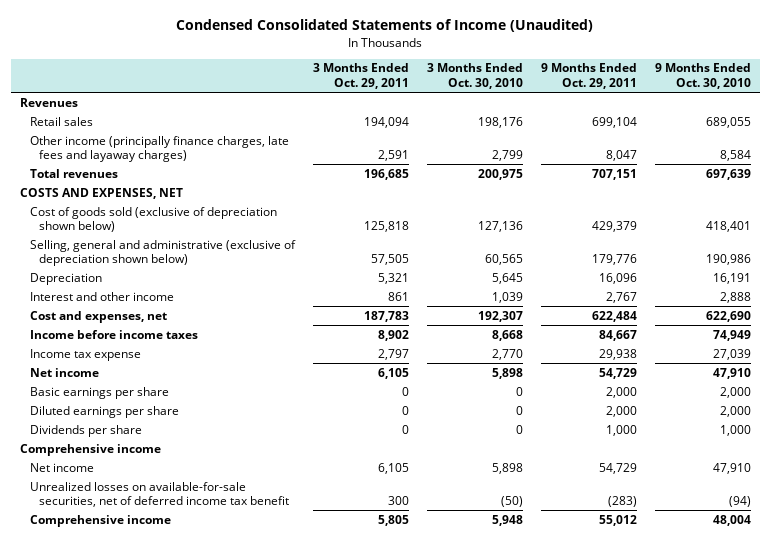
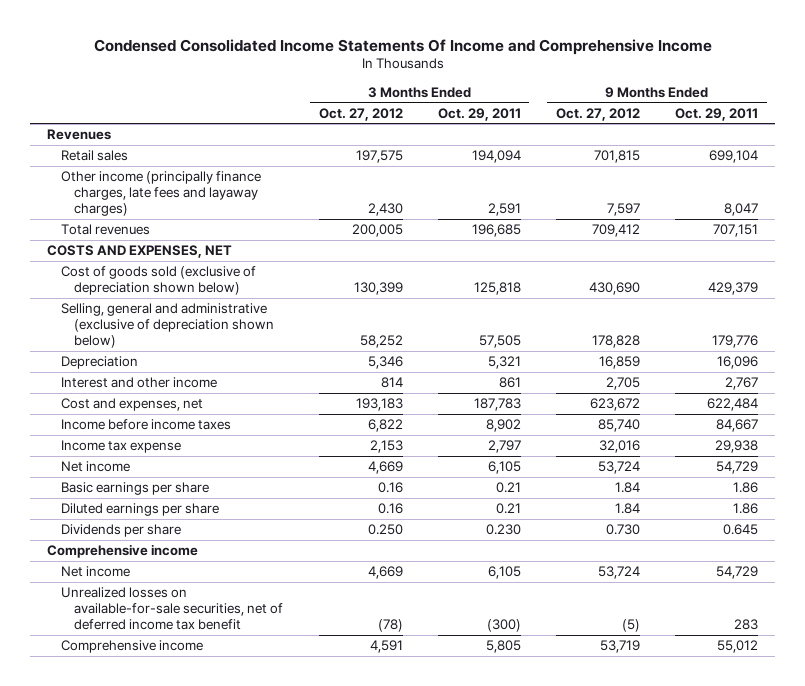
[176,19,594,33] Condensed Consolidated Statements of Income (Unaudited) -> [93,38,712,55] Condensed Consolidated Income Statements Of Income and Comprehensive Income
[426,63,523,89] 3 Months Ended Oct. 30, 2010 -> none
[654,63,751,89] 9 Months Ended Oct. 30, 2010 -> none
none -> [318,107,403,121] Oct. 27, 2012
none -> [555,107,640,121] Oct. 27, 2012
[401,386,409,396] 0 -> [495,482,521,494] 0.21
[605,386,637,398] 2,000 -> [732,482,758,494] 1.86
[401,405,409,415] 0 -> [495,503,521,515] 0.21
[605,405,637,417] 2,000 -> [732,503,758,515] 1.86
[401,424,409,434] 0 -> [485,524,521,536] 0.230
[605,424,637,436] 1,000 -> [722,524,758,536] 0.645
[387,496,409,506] 300 -> [486,619,521,633] (300)
[607,496,637,508] (283) -> [733,619,758,631] 283

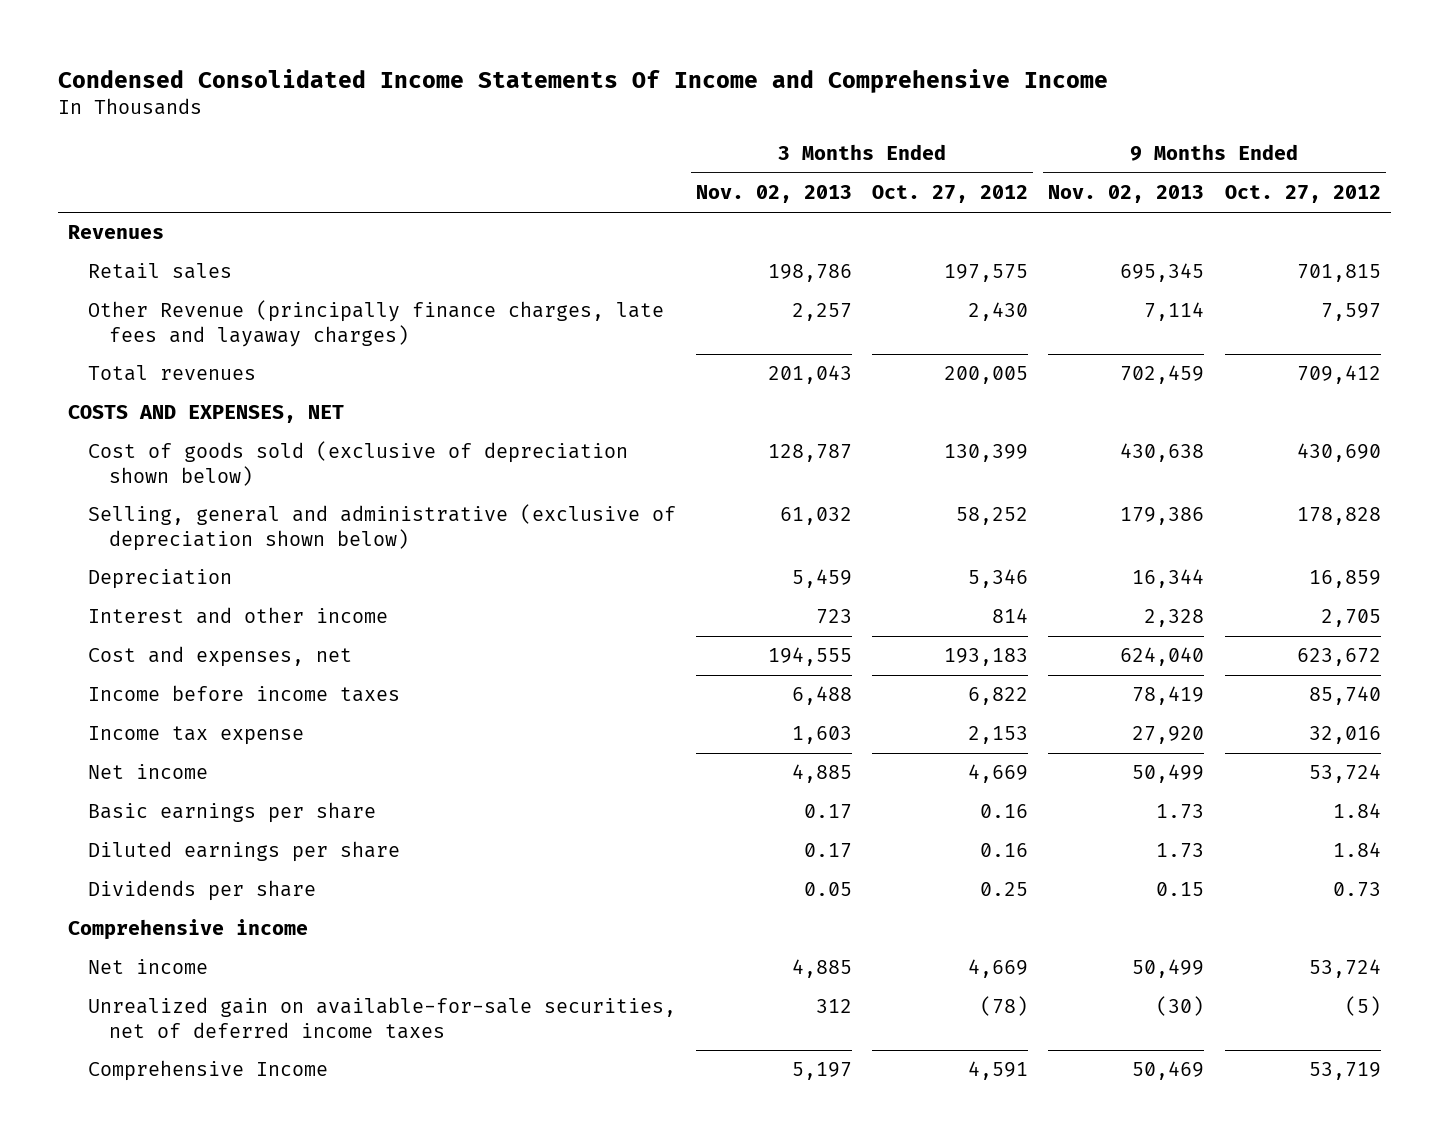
[437,107,521,121] Oct. 29, 2011 -> none
[674,107,758,121] Oct. 29, 2011 -> none
none -> [696,185,853,204] Nov. 02, 2013
none -> [1048,185,1205,204] Nov. 02, 2013
[60,171,261,217] Other income (principally finance charges, late fees and layaway charges) -> [88,300,665,347] Other Revenue (principally finance charges, late fees and layaway charges)
[367,524,403,536] 0.250 -> [980,882,1029,897] 0.25
[605,524,640,536] 0.730 -> [1332,882,1381,898] 0.73
[60,587,284,631] Unrealized losses on available-for-sale securities, net of deferred income tax benefit -> [88,997,677,1039] Unrealized gain on available-for-sale securities, net of deferred income taxes
[60,640,203,654] Comprehensive income -> [88,1060,329,1082] Comprehensive Income

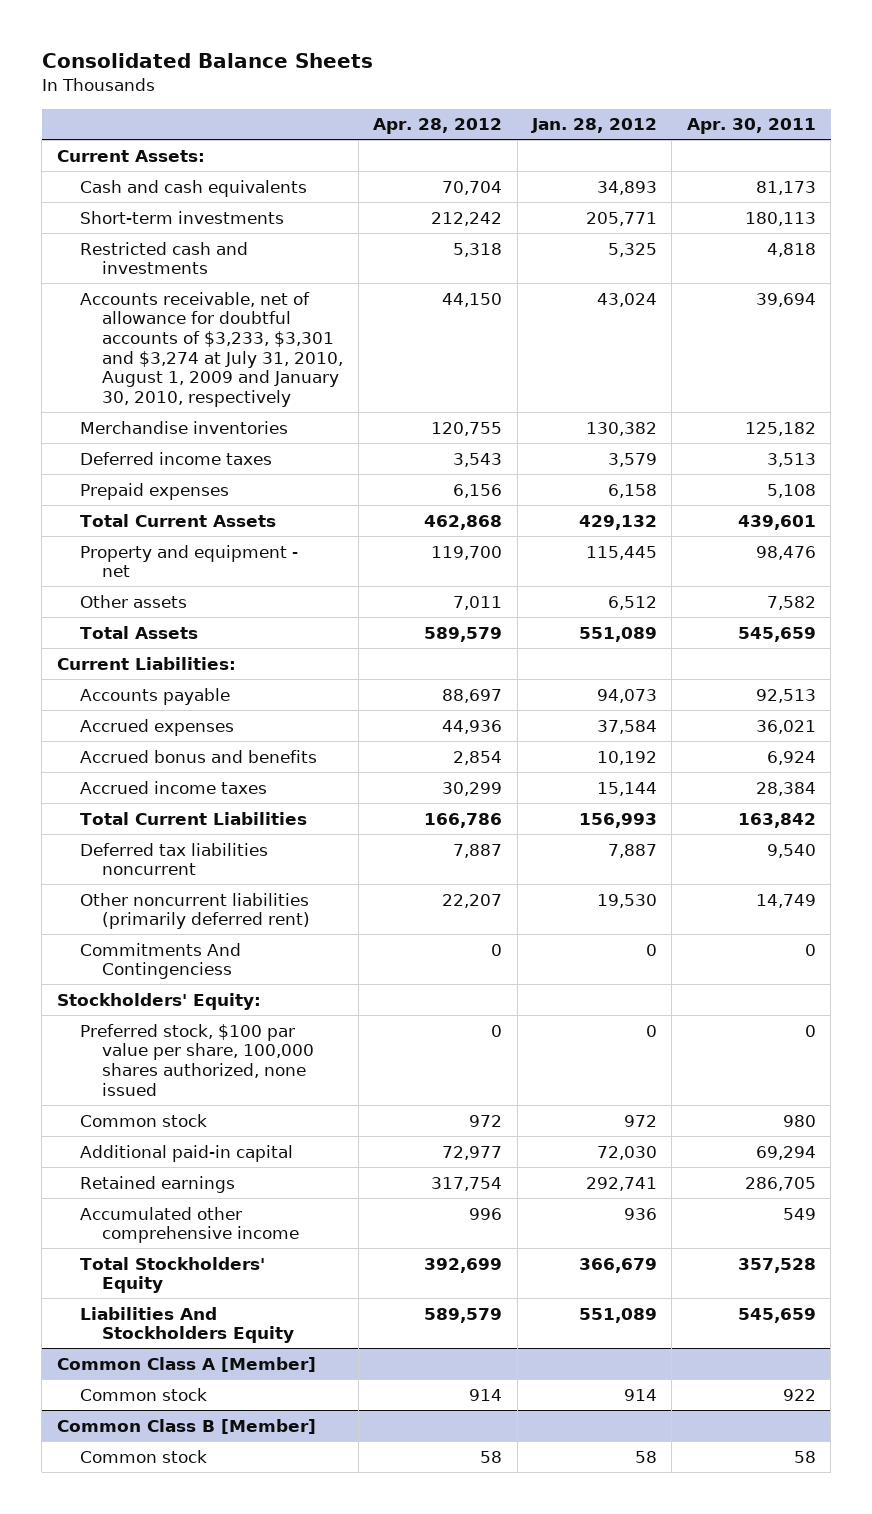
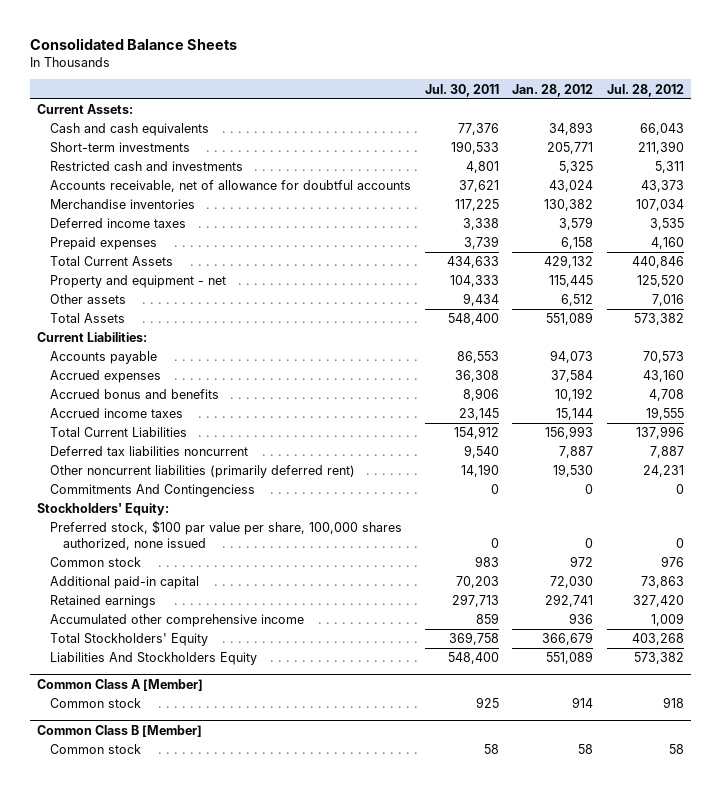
[373,118,503,135] Apr. 28, 2012 -> none
[686,118,816,135] Apr. 30, 2011 -> none
none -> [424,83,499,97] Jul. 30, 2011
none -> [606,83,684,97] Jul. 28, 2012
[79,291,344,408] Accounts receivable, net of allowance for doubtful accounts of $3,233, $3,301 and $3,274 at July 31, 2010, August 1, 2009 and January 30, 2010, respectively -> [49,180,411,193] Accounts receivable, net of allowance for doubtful accounts

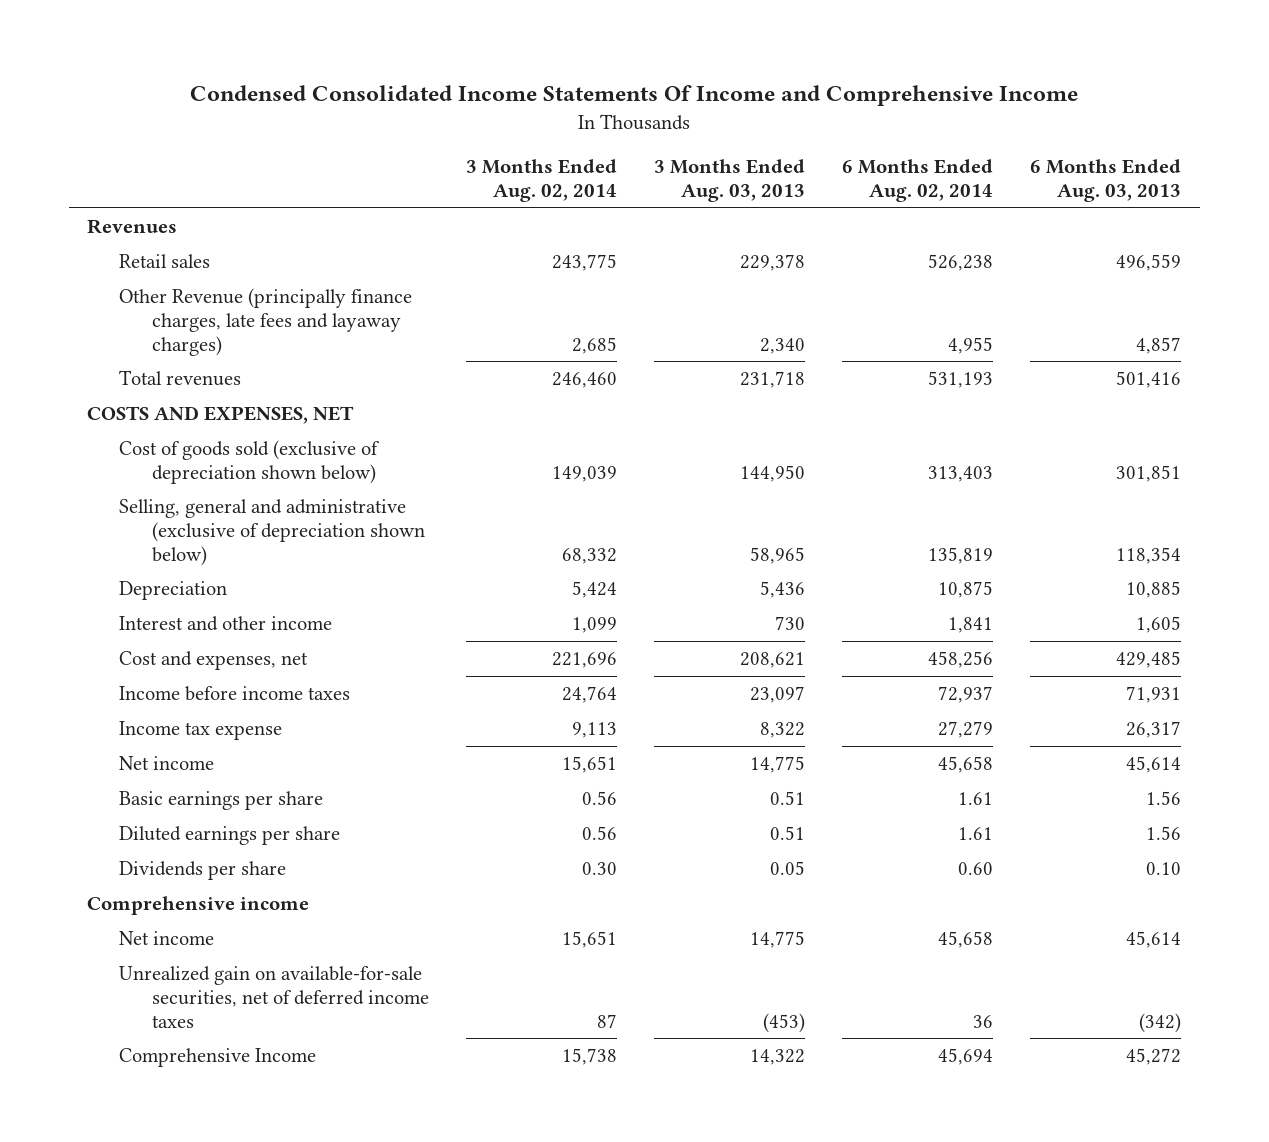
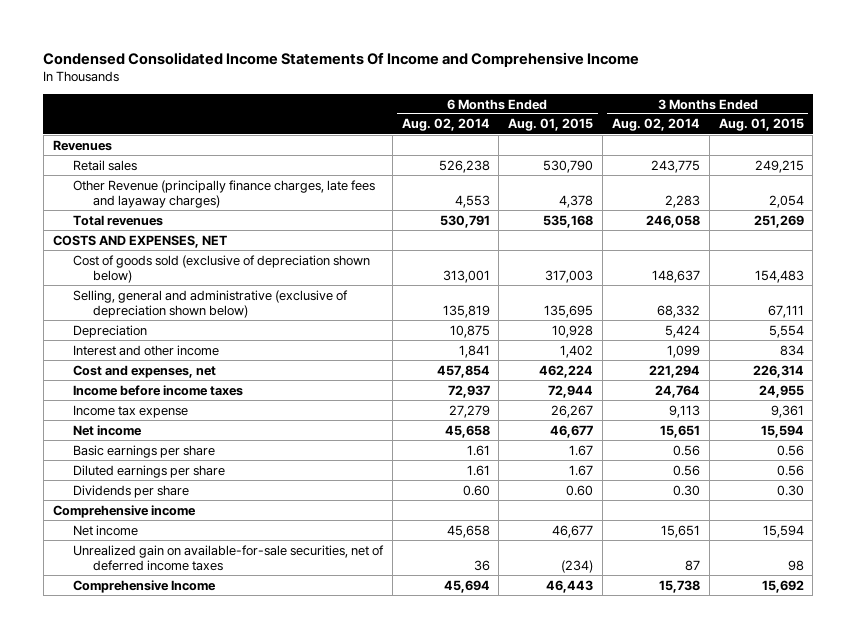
[653,159,805,203] 3 Months Ended Aug. 03, 2013 -> none
[1030,159,1182,203] 6 Months Ended Aug. 03, 2013 -> none
none -> [508,118,594,132] Aug. 01, 2015
none -> [718,118,804,132] Aug. 01, 2015
[571,336,617,354] 2,685 -> [664,194,700,208] 2,283
[948,336,994,354] 4,955 -> [454,194,490,208] 4,553
[551,371,617,388] 246,460 -> [645,214,700,228] 246,058
[928,370,994,388] 531,193 -> [439,214,490,228] 530,791
[551,465,617,482] 149,039 -> [651,269,700,283] 148,637
[928,465,994,482] 313,403 -> [442,269,490,283] 313,001
[551,651,617,668] 221,696 -> [648,364,700,378] 221,294
[928,650,994,668] 458,256 -> [436,364,490,378] 457,854

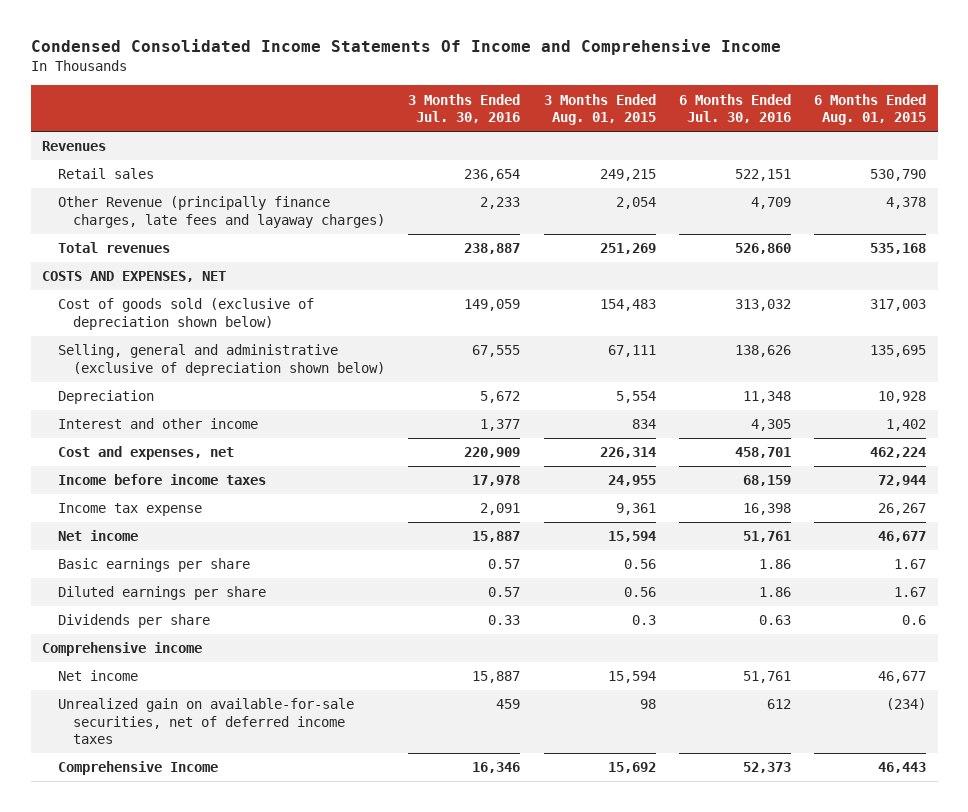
[401,118,490,132] Aug. 02, 2014 -> none
[611,118,700,132] Aug. 02, 2014 -> none
none -> [408,93,521,124] 3 Months Ended Jul. 30, 2016
none -> [678,93,791,124] 6 Months Ended Jul. 30, 2016
[566,484,594,496] 0.60 -> [902,615,927,626] 0.6
[776,484,804,496] 0.30 -> [631,615,656,626] 0.3

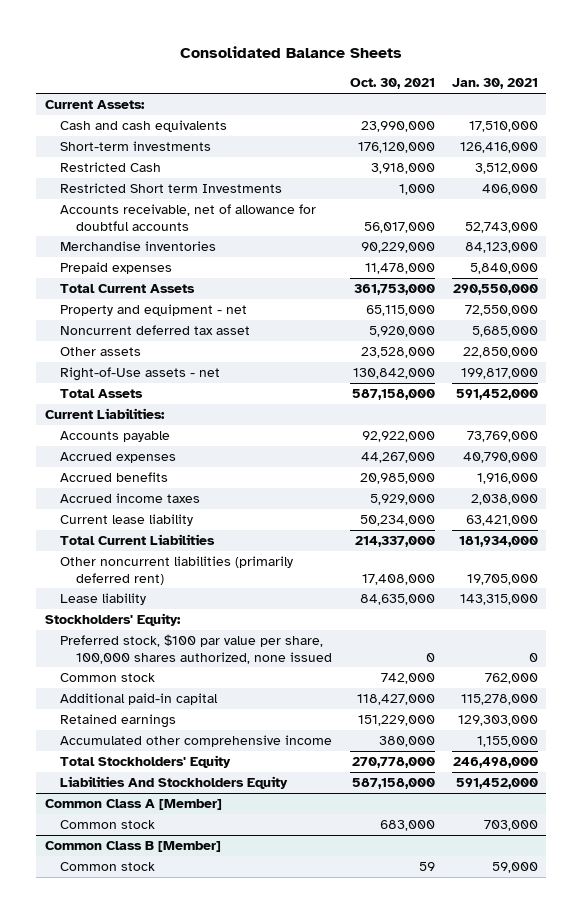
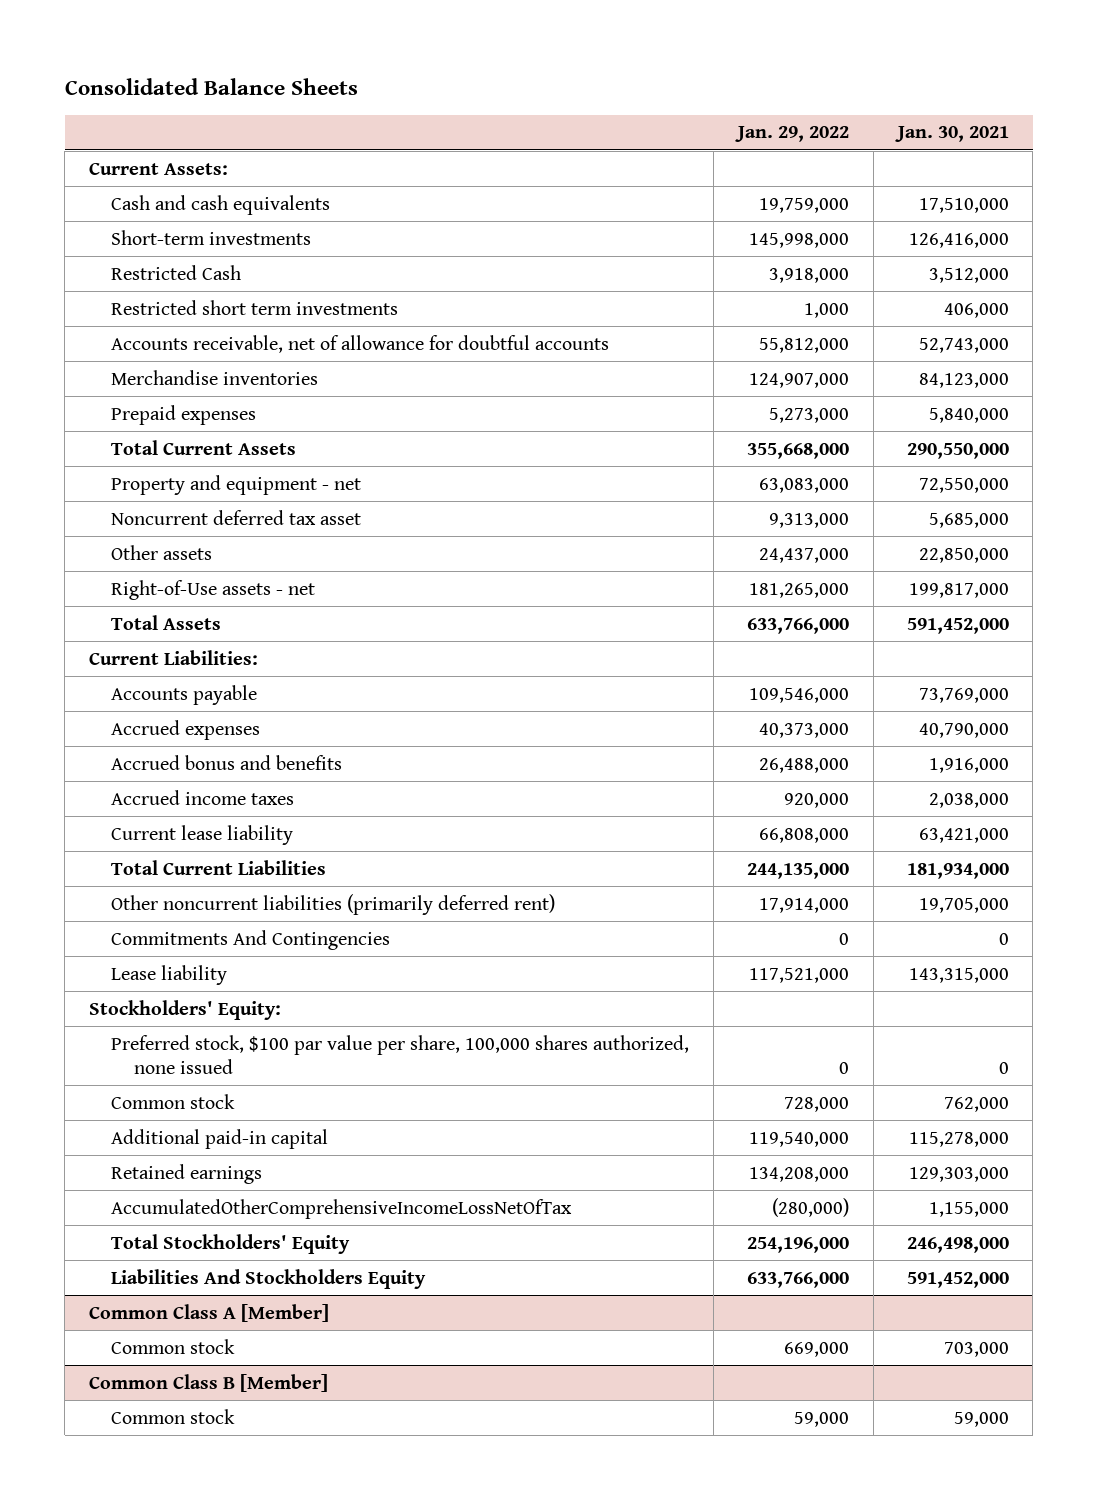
[349,78,435,90] Oct. 30, 2021 -> none
none -> [734,126,849,143] Jan. 29, 2022
[60,183,283,194] Restricted Short term Investments -> [111,299,399,315] Restricted short term investments
[60,472,169,483] Accrued benefits -> [111,754,343,770] Accrued bonus and benefits
none -> [111,929,391,950] Commitments And Contingencies
[60,735,333,748] Accumulated other comprehensive income -> [111,1198,573,1219] AccumulatedOtherComprehensiveIncomeLossNetOfTax

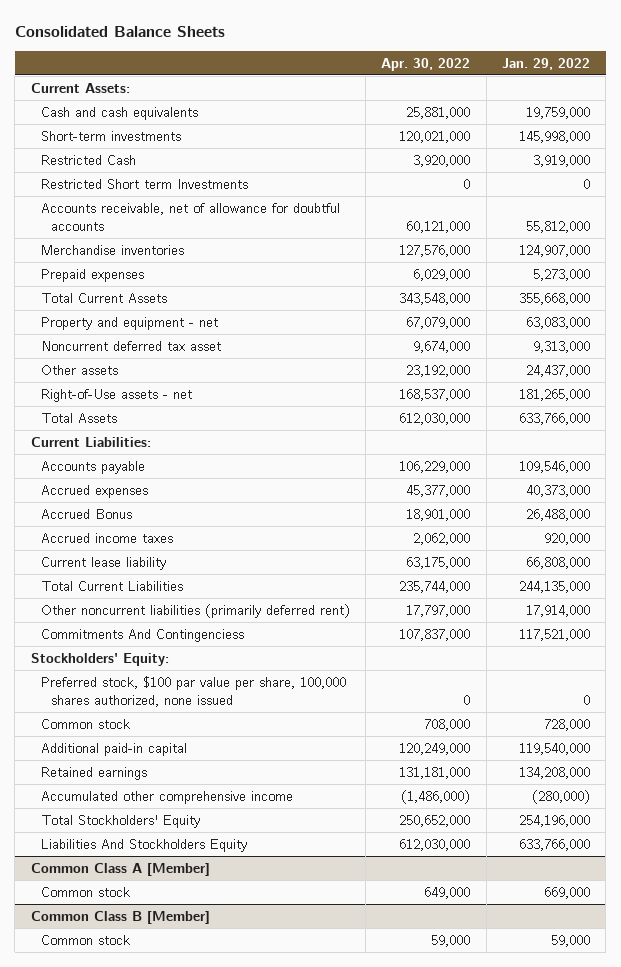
[894,126,1009,143] Jan. 30, 2021 -> none
none -> [381,57,471,71] Apr. 30, 2022
[768,267,849,283] 3,918,000 -> [532,154,590,167] 3,919,000
[111,299,399,315] Restricted short term investments -> [40,178,248,189] Restricted Short term Investments
[803,302,849,318] 1,000 -> [582,178,590,189] 0
[111,754,343,770] Accrued bonus and benefits -> [40,508,132,519] Accrued Bonus
[111,964,228,985] Lease liability -> none
[111,929,391,950] Commitments And Contingencies -> [40,628,244,642] Commitments And Contingenciess
[838,932,849,945] 0 -> [518,628,590,641] 117,521,000
[111,1198,573,1219] AccumulatedOtherComprehensiveIncomeLossNetOfTax -> [40,790,293,804] Accumulated other comprehensive income

